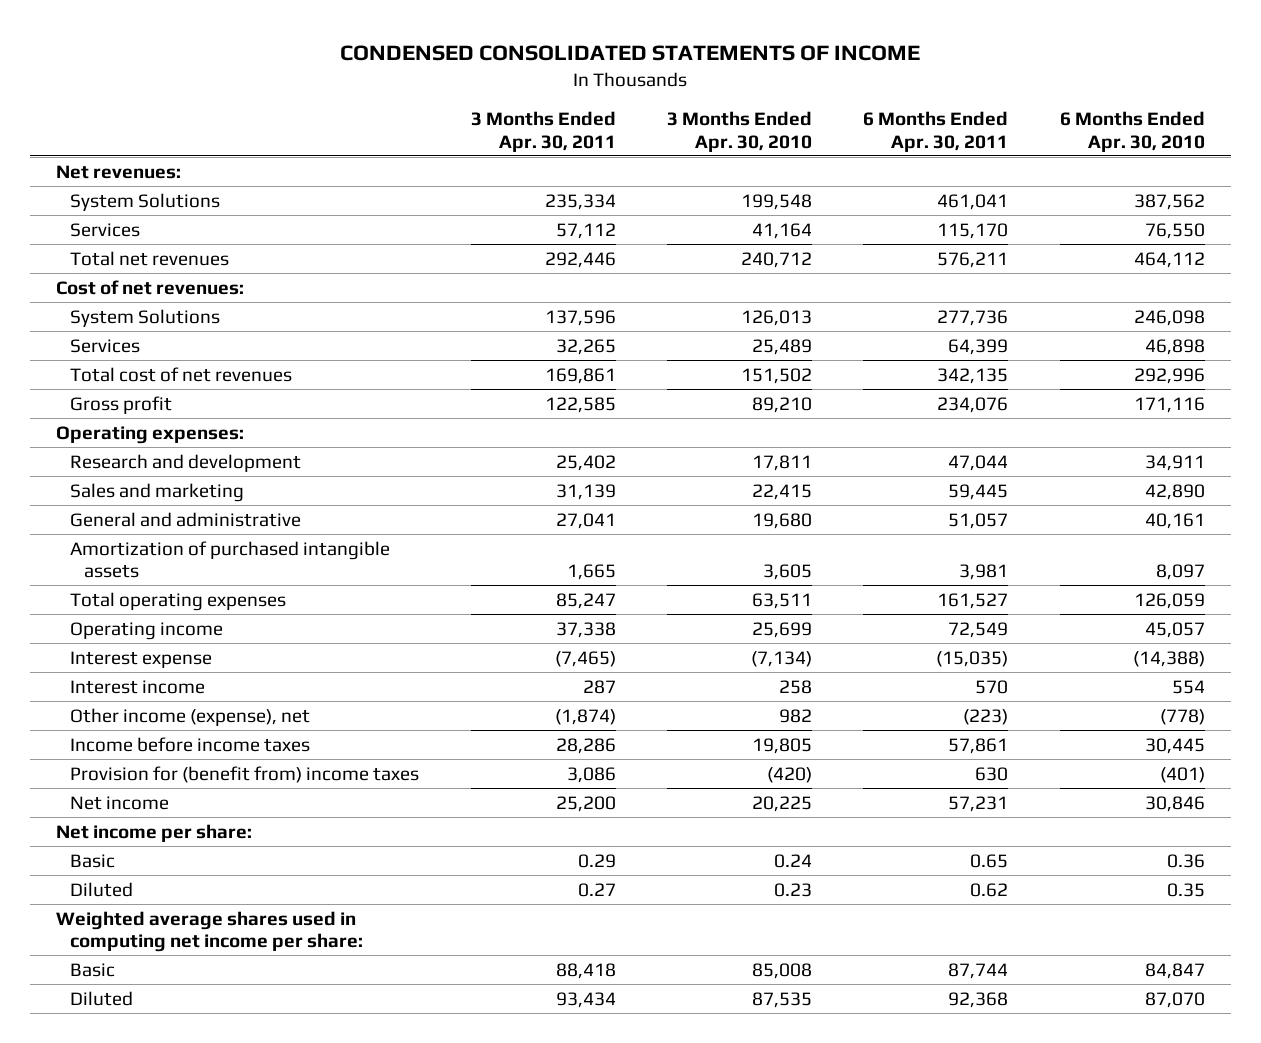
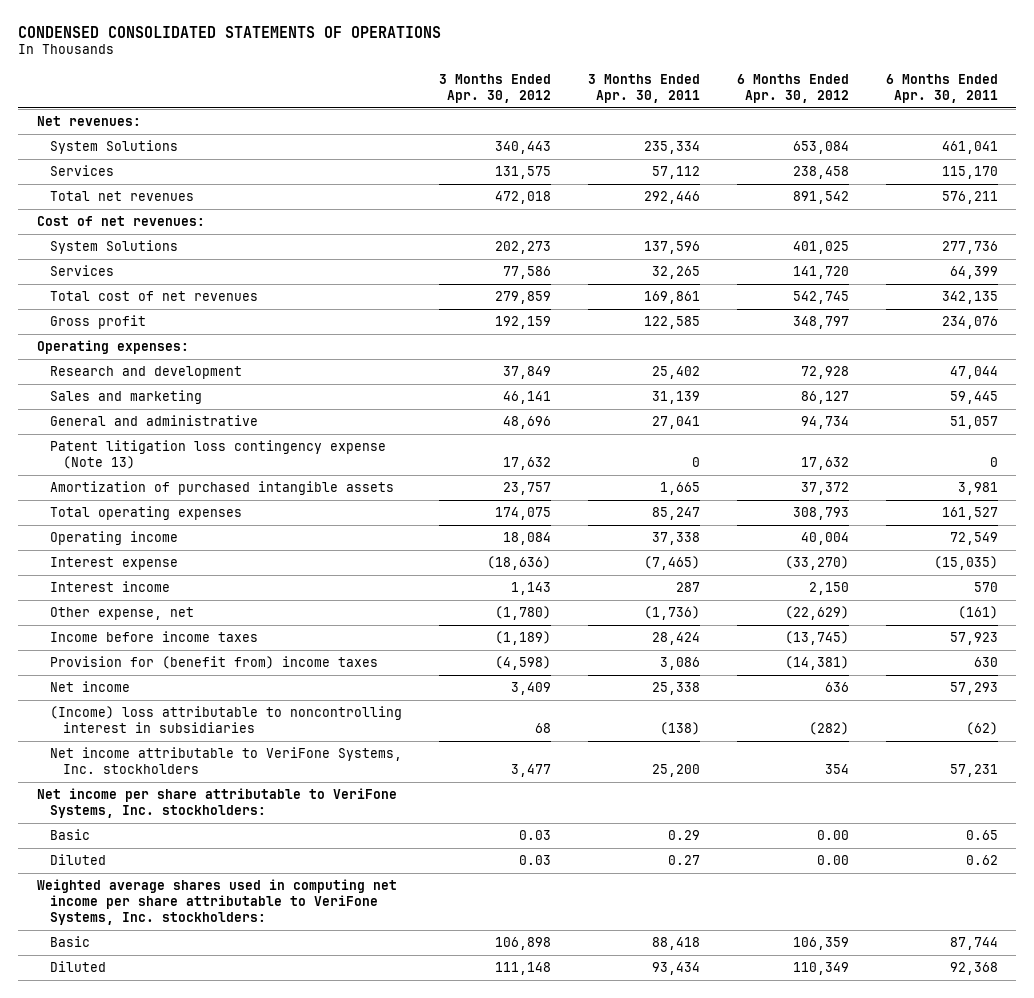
[340,45,921,62] CONDENSED CONSOLIDATED STATEMENTS OF INCOME -> [18,25,442,38] CONDENSED CONSOLIDATED STATEMENTS OF OPERATIONS
[667,111,813,152] 3 Months Ended Apr. 30, 2010 -> none
[1059,111,1205,152] 6 Months Ended Apr. 30, 2010 -> none
none -> [438,73,551,103] 3 Months Ended Apr. 30, 2012
none -> [736,73,849,103] 6 Months Ended Apr. 30, 2012
none -> [49,440,386,469] Patent litigation loss contingency expense (Note 13)
[70,707,311,726] Other income (expense), net -> [49,607,194,621] Other expense, net
[554,708,616,725] (1,874) -> [643,606,700,621] (1,736)
[963,708,1009,725] (223) -> [957,606,998,620] (161)
[555,737,616,754] 28,286 -> [651,632,700,646] 28,424
[948,737,1009,754] 57,861 -> [949,632,998,646] 57,923
[555,795,616,812] 25,200 -> [651,682,700,696] 25,338
[948,795,1009,812] 57,231 -> [949,682,998,696] 57,293
none -> [49,706,402,733] (Income) loss attributable to noncontrolling interest in subsidiaries
none -> [49,747,402,774] Net income attributable to VeriFone Systems, Inc. stockholders
[56,823,253,842] Net income per share: -> [36,788,397,818] Net income per share attributable to VeriFone Systems, Inc. stockholders:
[56,910,364,952] Weighted average shares used in computing net income per share: -> [36,879,397,925] Weighted average shares used in computing net income per share attributable to VeriFone Systems, Inc. stockholders:

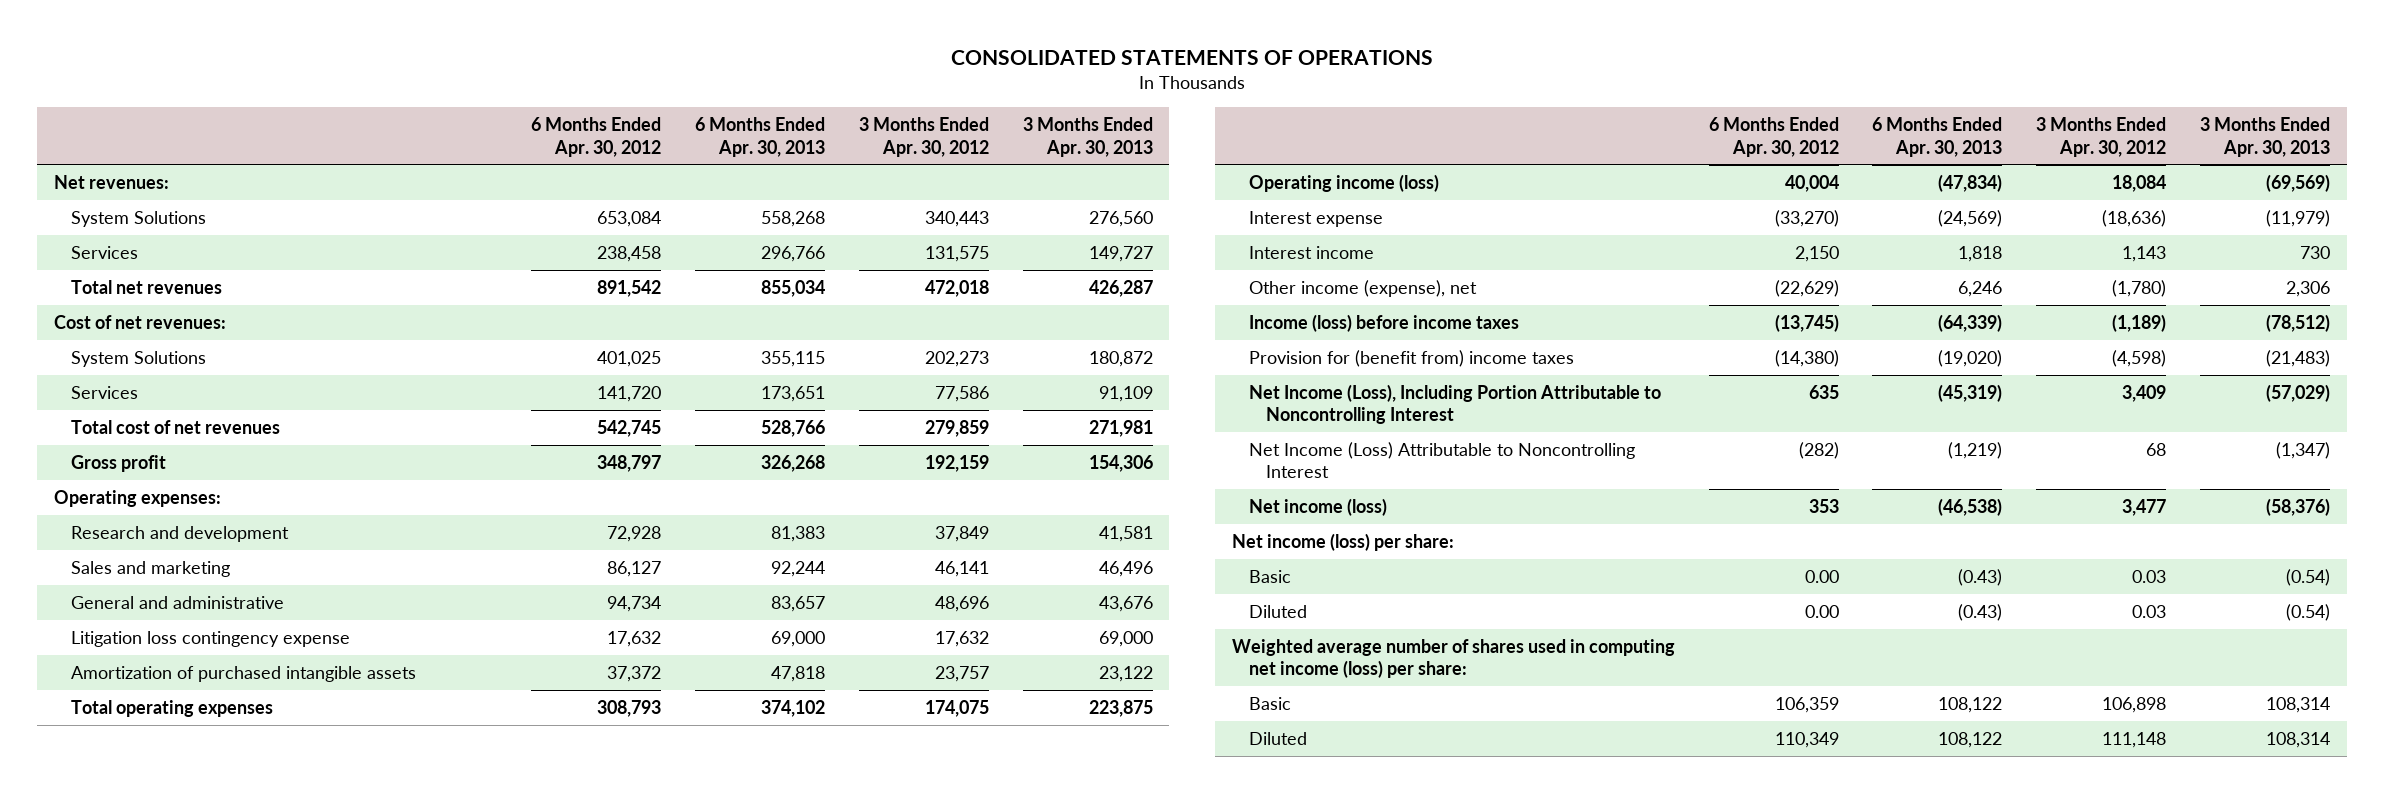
[18,25,442,38] CONDENSED CONSOLIDATED STATEMENTS OF OPERATIONS -> [951,49,1434,65] CONSOLIDATED STATEMENTS OF OPERATIONS
[587,73,700,103] 3 Months Ended Apr. 30, 2011 -> none
[885,73,998,103] 6 Months Ended Apr. 30, 2011 -> none
none -> [694,117,825,157] 6 Months Ended Apr. 30, 2013
none -> [1022,117,1153,157] 3 Months Ended Apr. 30, 2013
[49,440,386,469] Patent litigation loss contingency expense (Note 13) -> [71,630,351,647] Litigation loss contingency expense
[49,531,178,546] Operating income -> [1248,173,1439,192] Operating income (loss)
[49,607,194,621] Other expense, net -> [1248,279,1477,297] Other income (expense), net
[49,631,258,643] Income before income taxes -> [1248,313,1519,332] Income (loss) before income taxes
[784,656,849,671] (14,381) -> [1774,349,1839,367] (14,380)
[49,681,130,693] Net income -> [1248,383,1661,425] Net Income (Loss), Including Portion Attributable to Noncontrolling Interest
[824,682,849,693] 636 -> [1808,384,1839,399] 635
[49,706,402,733] (Income) loss attributable to noncontrolling interest in subsidiaries -> [1248,441,1635,479] Net Income (Loss) Attributable to Noncontrolling Interest
[49,747,402,774] Net income attributable to VeriFone Systems, Inc. stockholders -> [1248,497,1387,516] Net income (loss)
[824,763,849,774] 354 -> [1808,498,1839,513] 353
[36,788,397,818] Net income per share attributable to VeriFone Systems, Inc. stockholders: -> [1231,532,1454,551] Net income (loss) per share:
[36,879,397,925] Weighted average shares used in computing net income per share attributable to VeriFone Systems, Inc. stockholders: -> [1231,638,1675,679] Weighted average number of shares used in computing net income (loss) per share:

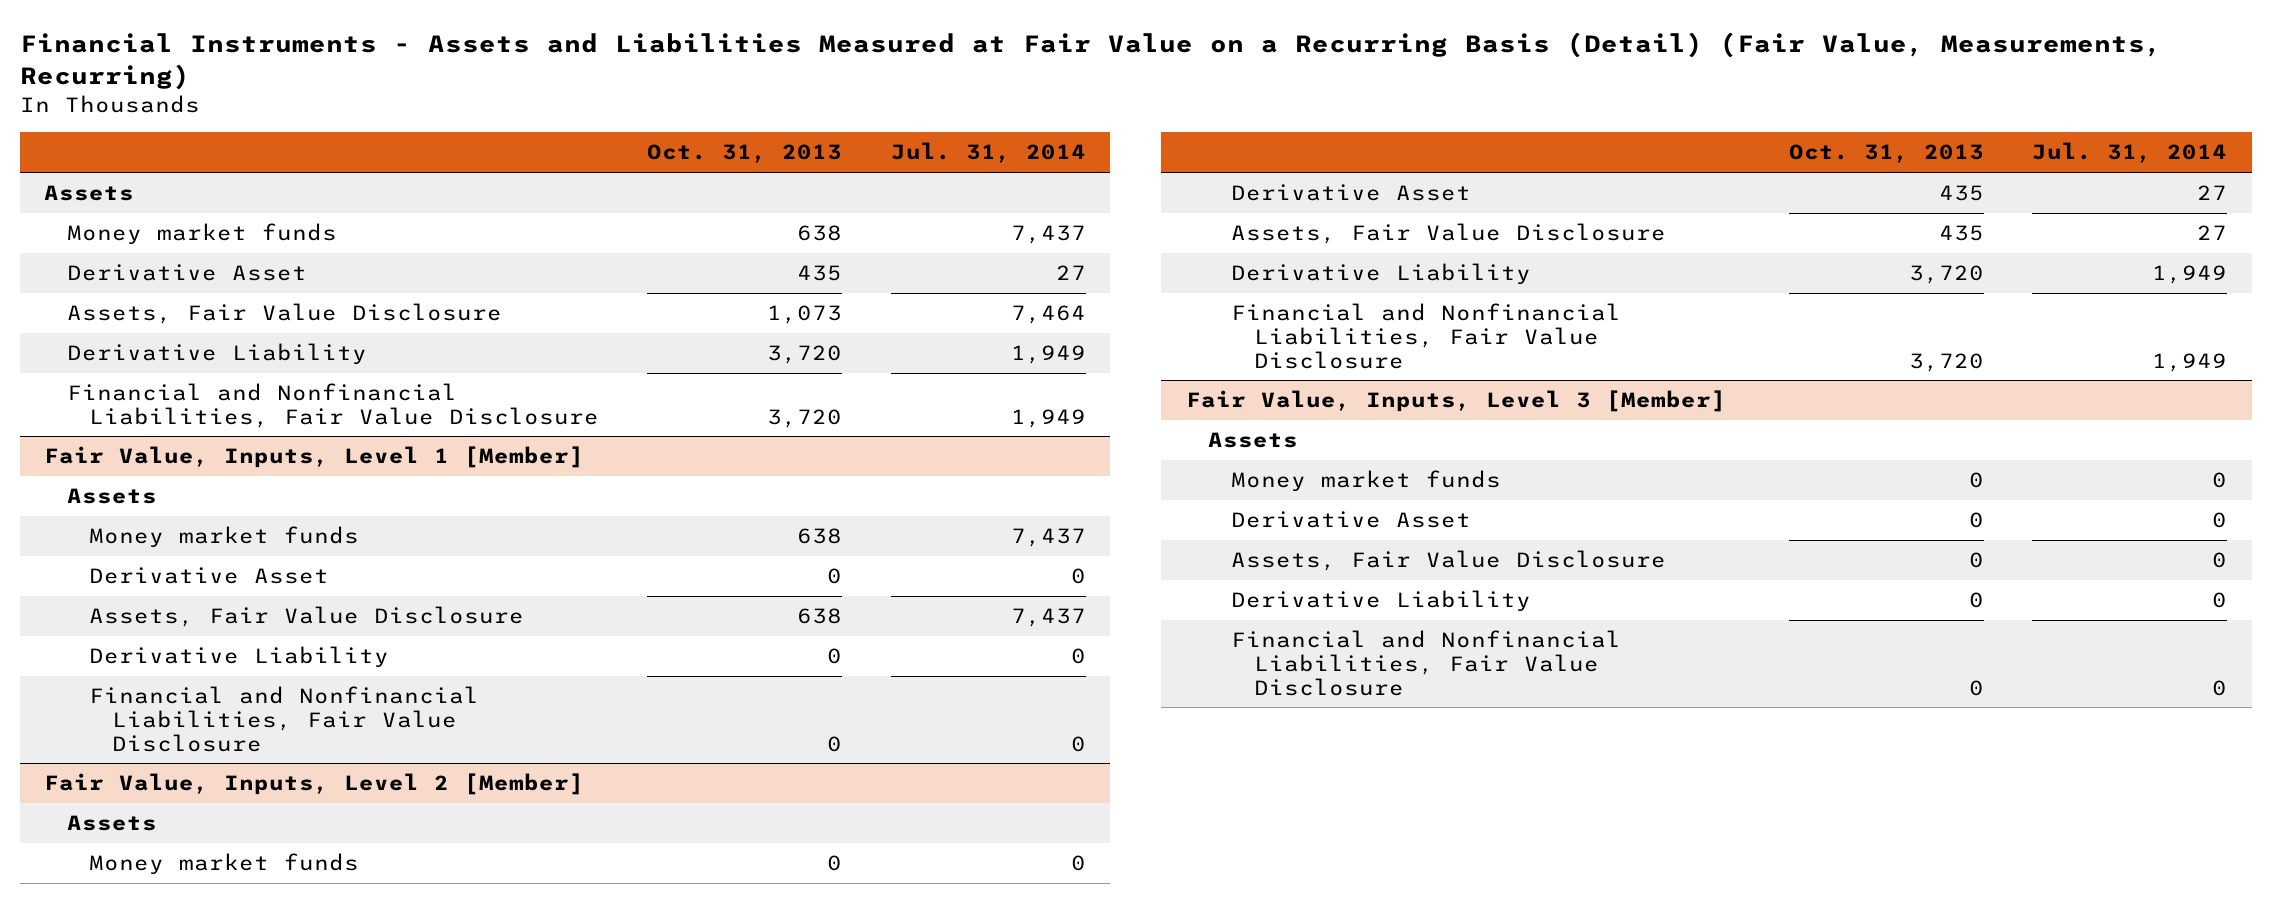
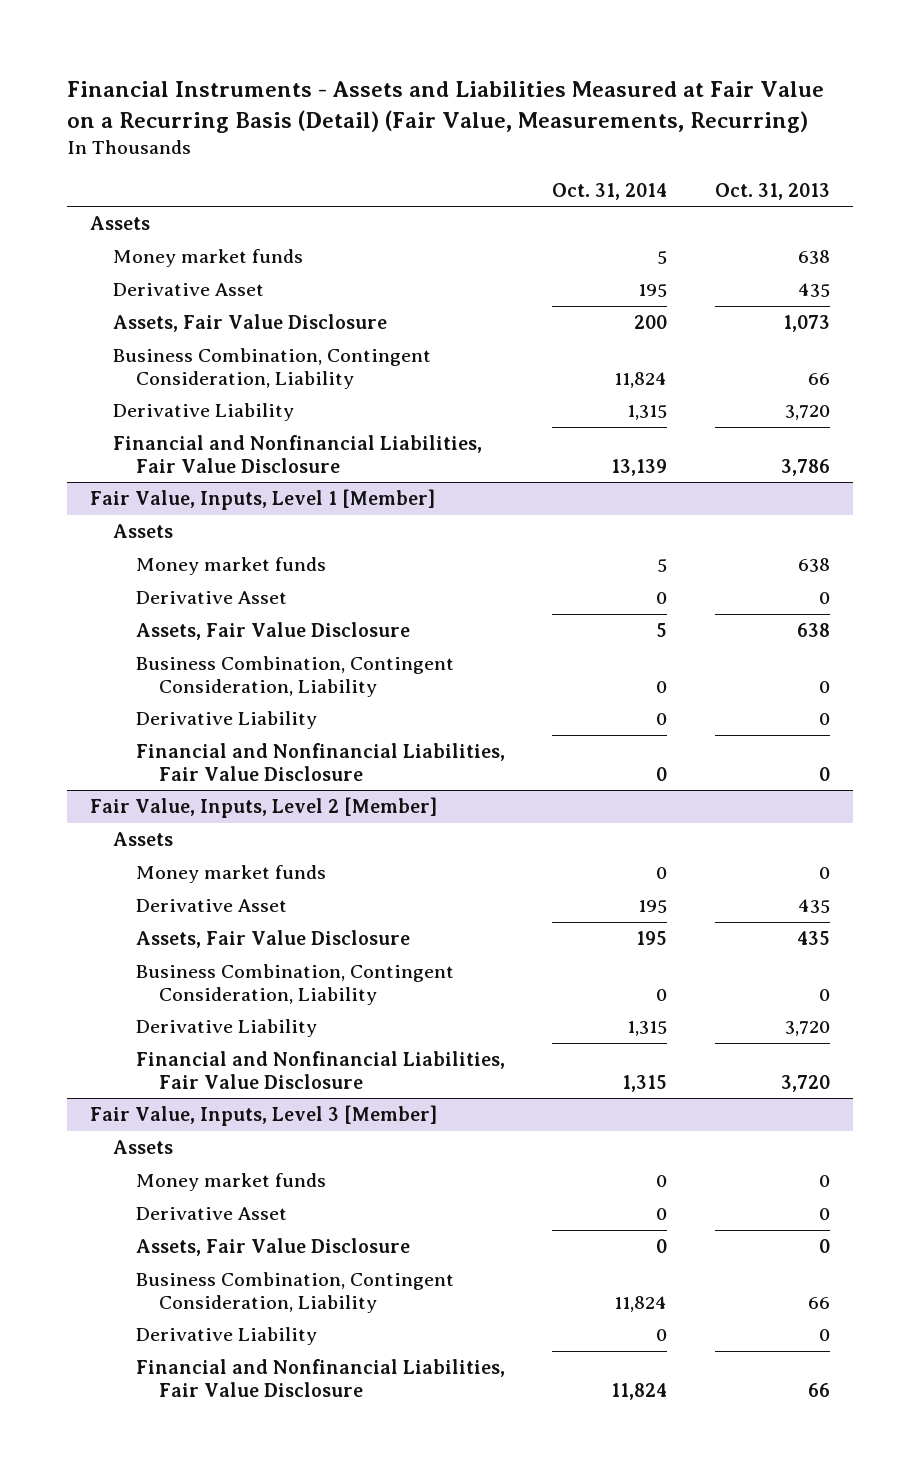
[890,142,1086,164] Jul. 31, 2014 -> none
none -> [552,182,668,200] Oct. 31, 2014
none -> [113,348,432,389] Business Combination, Contingent Consideration, Liability
[767,408,843,428] 3,720 -> [780,458,830,476] 3,786
none -> [136,656,455,697] Business Combination, Contingent Consideration, Liability
none -> [136,964,455,1005] Business Combination, Contingent Consideration, Liability
none -> [136,1272,455,1313] Business Combination, Contingent Consideration, Liability
[1969,679,1985,696] 0 -> [807,1382,830,1397] 66

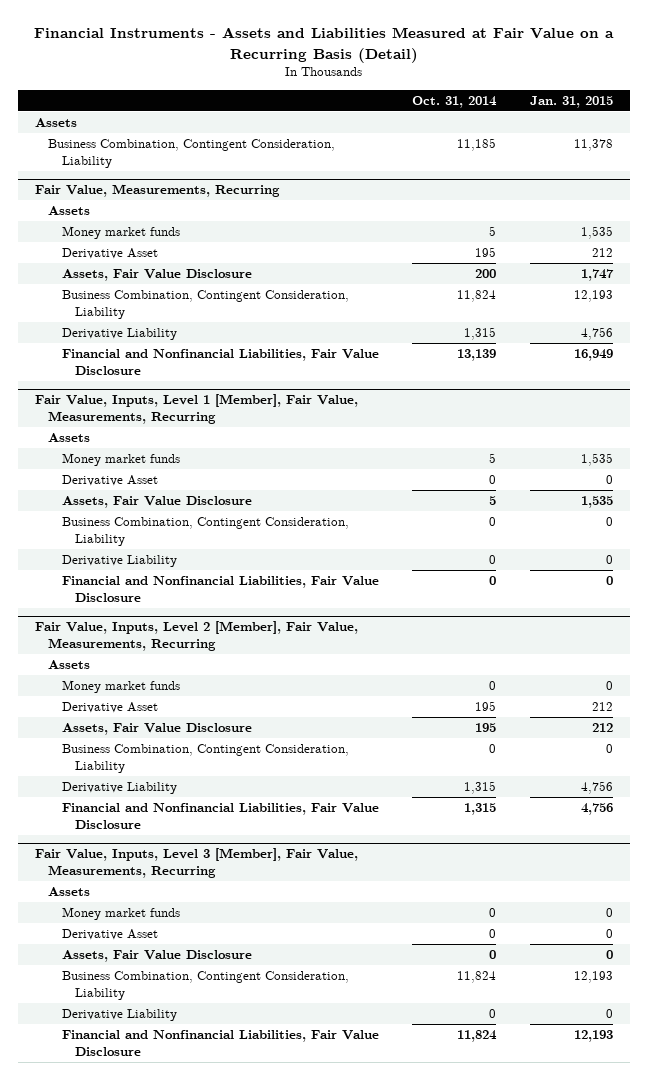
[66,81,824,133] Financial Instruments - Assets and Liabilities Measured at Fair Value on a Recurring Basis (Detail) (Fair Value, Measurements, Recurring) -> [34,27,615,63] Financial Instruments - Assets and Liabilities Measured at Fair Value on a Recurring Basis (Detail)
[714,182,830,200] Oct. 31, 2013 -> none
none -> [530,95,614,108] Jan. 31, 2015
none -> [48,139,336,168] Business Combination, Contingent Consideration, Liability
none -> [34,184,280,198] Fair Value, Measurements, Recurring
none -> [48,206,91,216] Assets
[90,489,436,511] Fair Value, Inputs, Level 1 [Member] -> [34,394,358,424] Fair Value, Inputs, Level 1 [Member], Fair Value, Measurements, Recurring
[90,797,438,819] Fair Value, Inputs, Level 2 [Member] -> [34,621,358,651] Fair Value, Inputs, Level 2 [Member], Fair Value, Measurements, Recurring
[90,1105,438,1127] Fair Value, Inputs, Level 3 [Member] -> [34,848,358,878] Fair Value, Inputs, Level 3 [Member], Fair Value, Measurements, Recurring

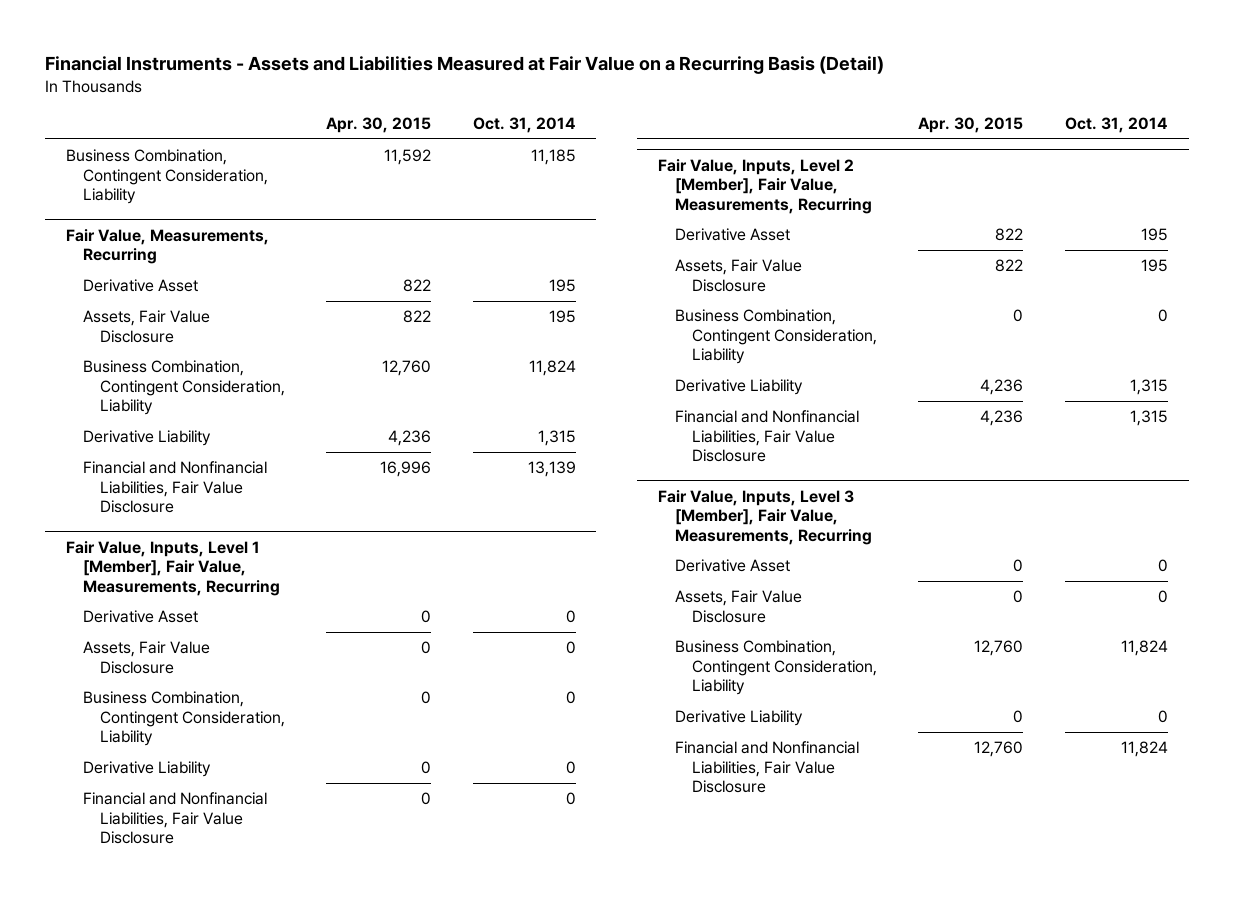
[530,95,614,108] Jan. 31, 2015 -> none
none -> [326,117,432,134] Apr. 30, 2015
[34,118,77,128] Assets -> none
[48,206,91,216] Assets -> none
[61,226,180,240] Money market funds -> none
[475,269,497,279] 200 -> [548,310,576,324] 195
[48,433,91,443] Assets -> none
[61,453,180,467] Money market funds -> none
[489,496,497,506] 5 -> [565,641,576,655] 0
[48,660,91,670] Assets -> none
[61,680,180,694] Money market funds -> none
[48,887,91,897] Assets -> none
[61,907,180,921] Money market funds -> none

